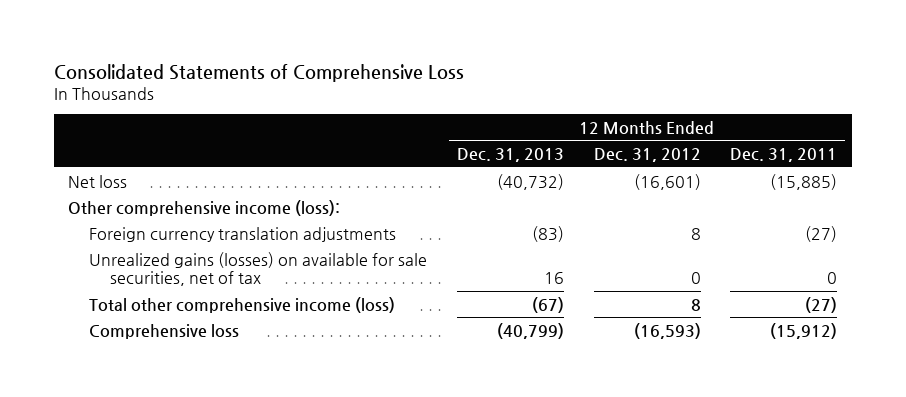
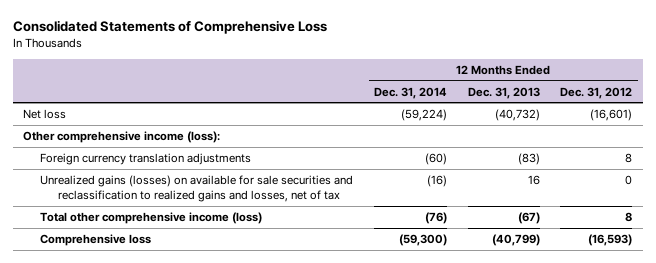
[730,148,838,163] Dec. 31, 2011 -> none
none -> [374,86,448,99] Dec. 31, 2014
[89,251,428,287] Unrealized gains (losses) on available for sale securities, net of tax -> [40,175,354,203] Unrealized gains (losses) on available for sale securities and reclassification to realized gains and losses, net of tax

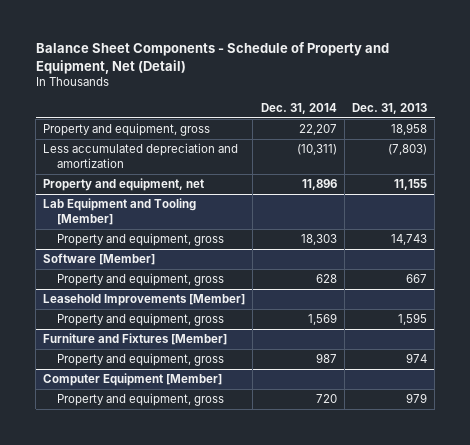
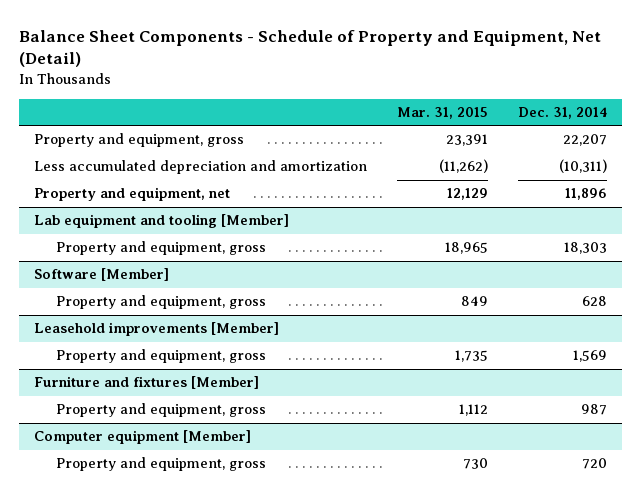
[351,102,427,114] Dec. 31, 2013 -> none
none -> [397,107,489,120] Mar. 31, 2015
[43,198,197,225] Lab Equipment and Tooling [Member] -> [33,214,289,229] Lab equipment and tooling [Member]
[43,294,246,307] Leasehold Improvements [Member] -> [33,322,279,337] Leasehold improvements [Member]
[43,333,228,346] Furniture and Fixtures [Member] -> [33,376,259,390] Furniture and fixtures [Member]
[43,373,223,387] Computer Equipment [Member] -> [33,430,251,445] Computer equipment [Member]

